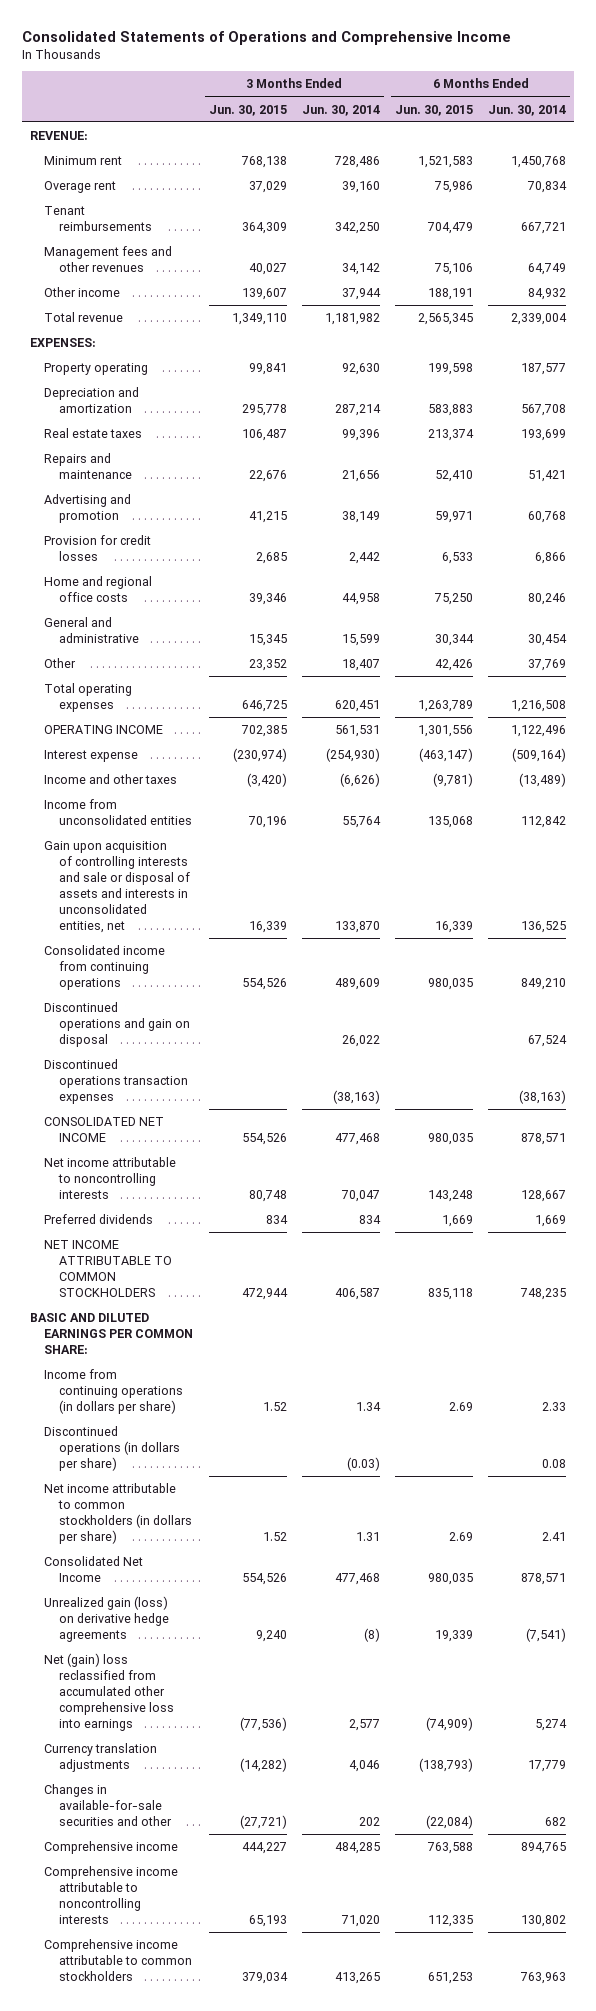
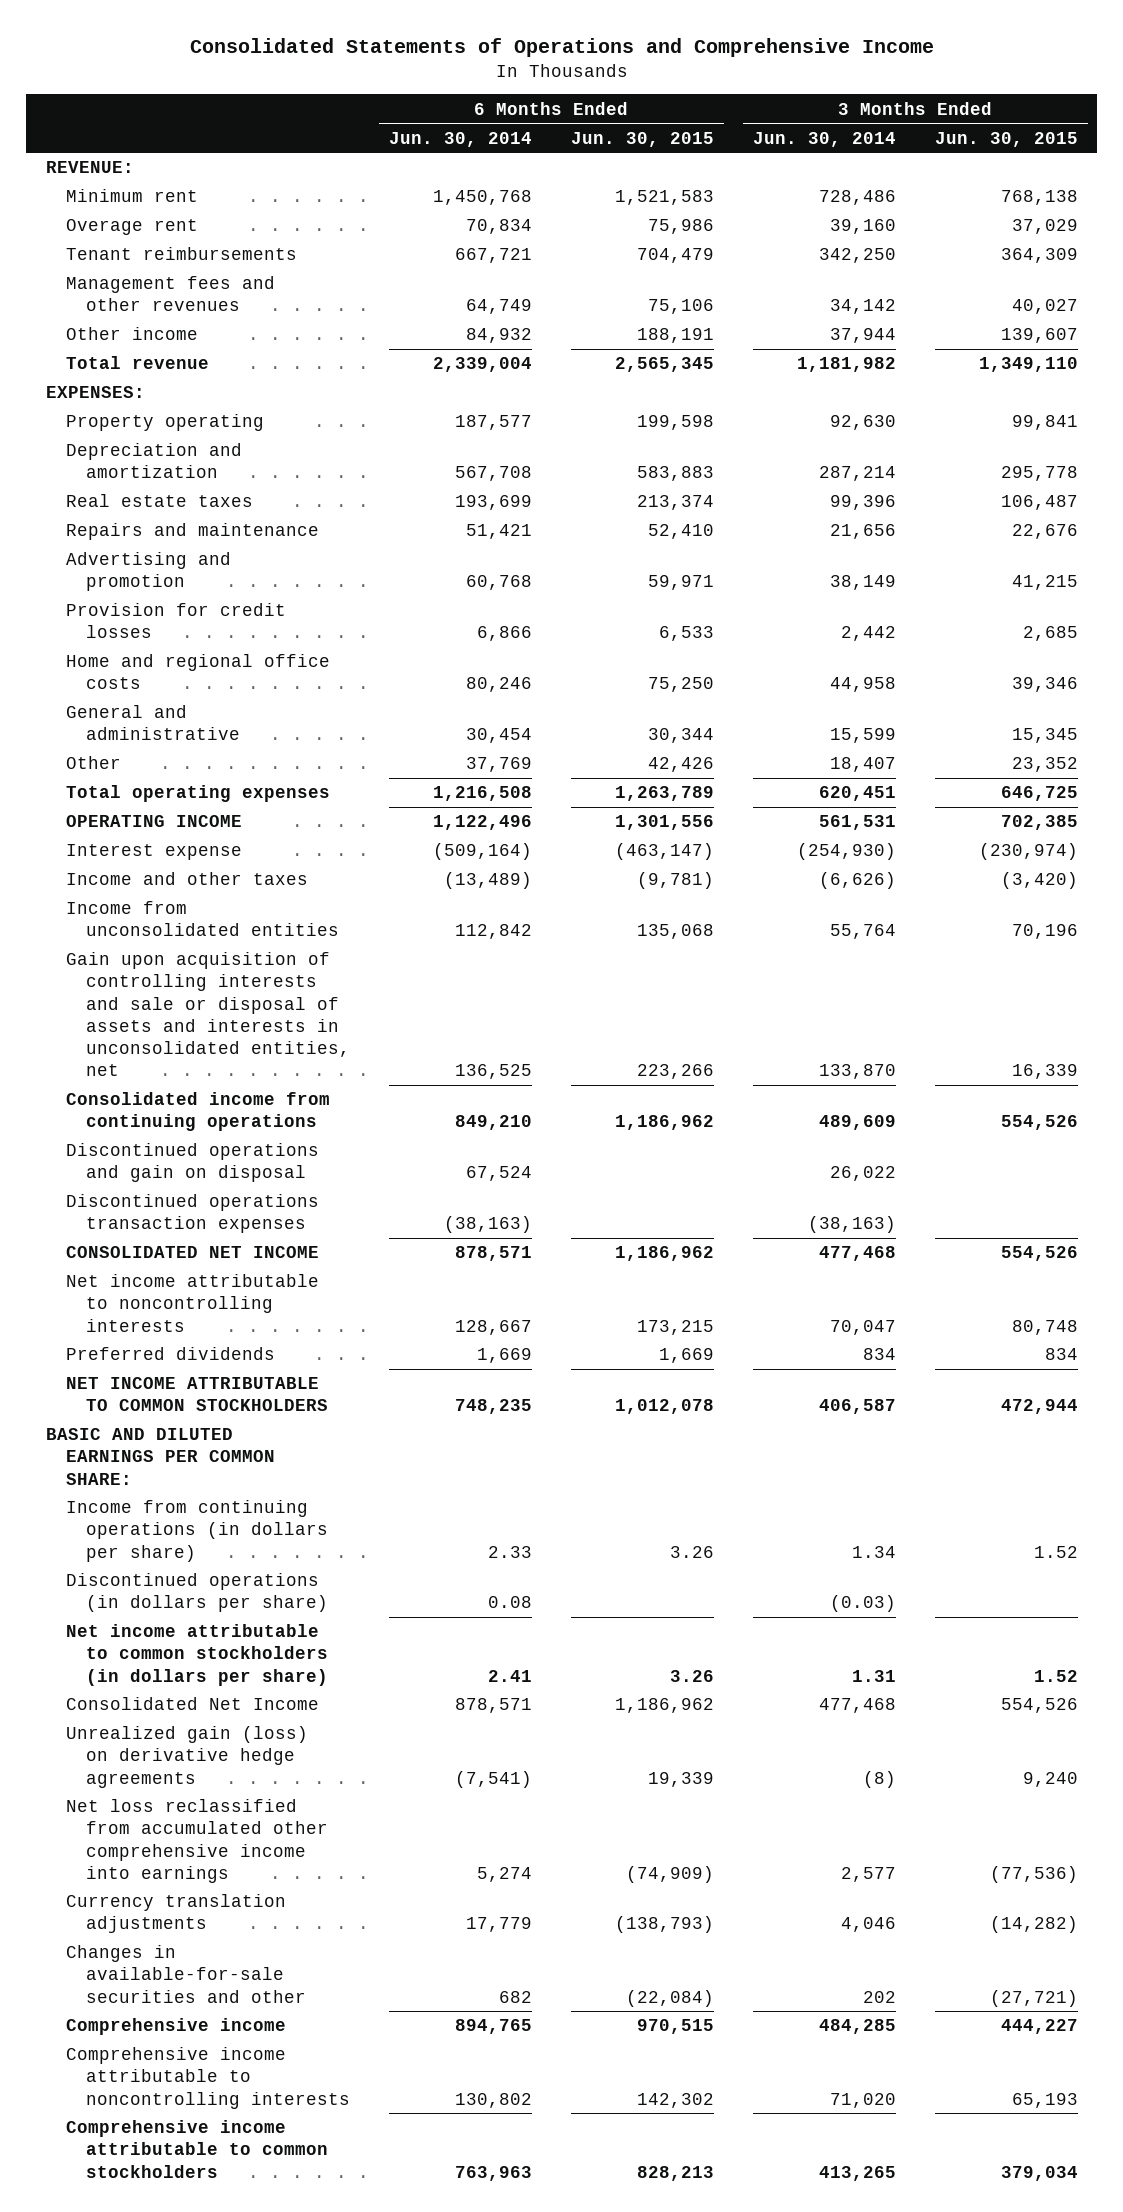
[435,920,474,933] 16,339 -> [636,1063,714,1079] 223,266
[428,977,474,990] 980,035 -> [614,1115,714,1131] 1,186,962
[428,1133,474,1146] 980,035 -> [614,1246,714,1262] 1,186,962
[428,1189,474,1202] 143,248 -> [636,1319,714,1335] 173,215
[428,1287,474,1300] 835,118 -> [614,1399,714,1415] 1,012,078
[449,1401,474,1411] 2.69 -> [669,1545,714,1558] 3.26
[449,1531,474,1541] 2.69 -> [669,1669,714,1682] 3.26
[428,1573,474,1586] 980,035 -> [614,1698,714,1714] 1,186,962
[44,1653,175,1731] Net (gain) loss reclassified from accumulated other comprehensive loss into earnings -> [65,1799,328,1883] Net loss reclassified from accumulated other comprehensive income into earnings
[427,1842,474,1855] 763,588 -> [636,2019,714,2035] 970,515
[428,1914,474,1927] 112,335 -> [636,2092,714,2108] 142,302
[428,1971,474,1984] 651,253 -> [636,2165,714,2181] 828,213

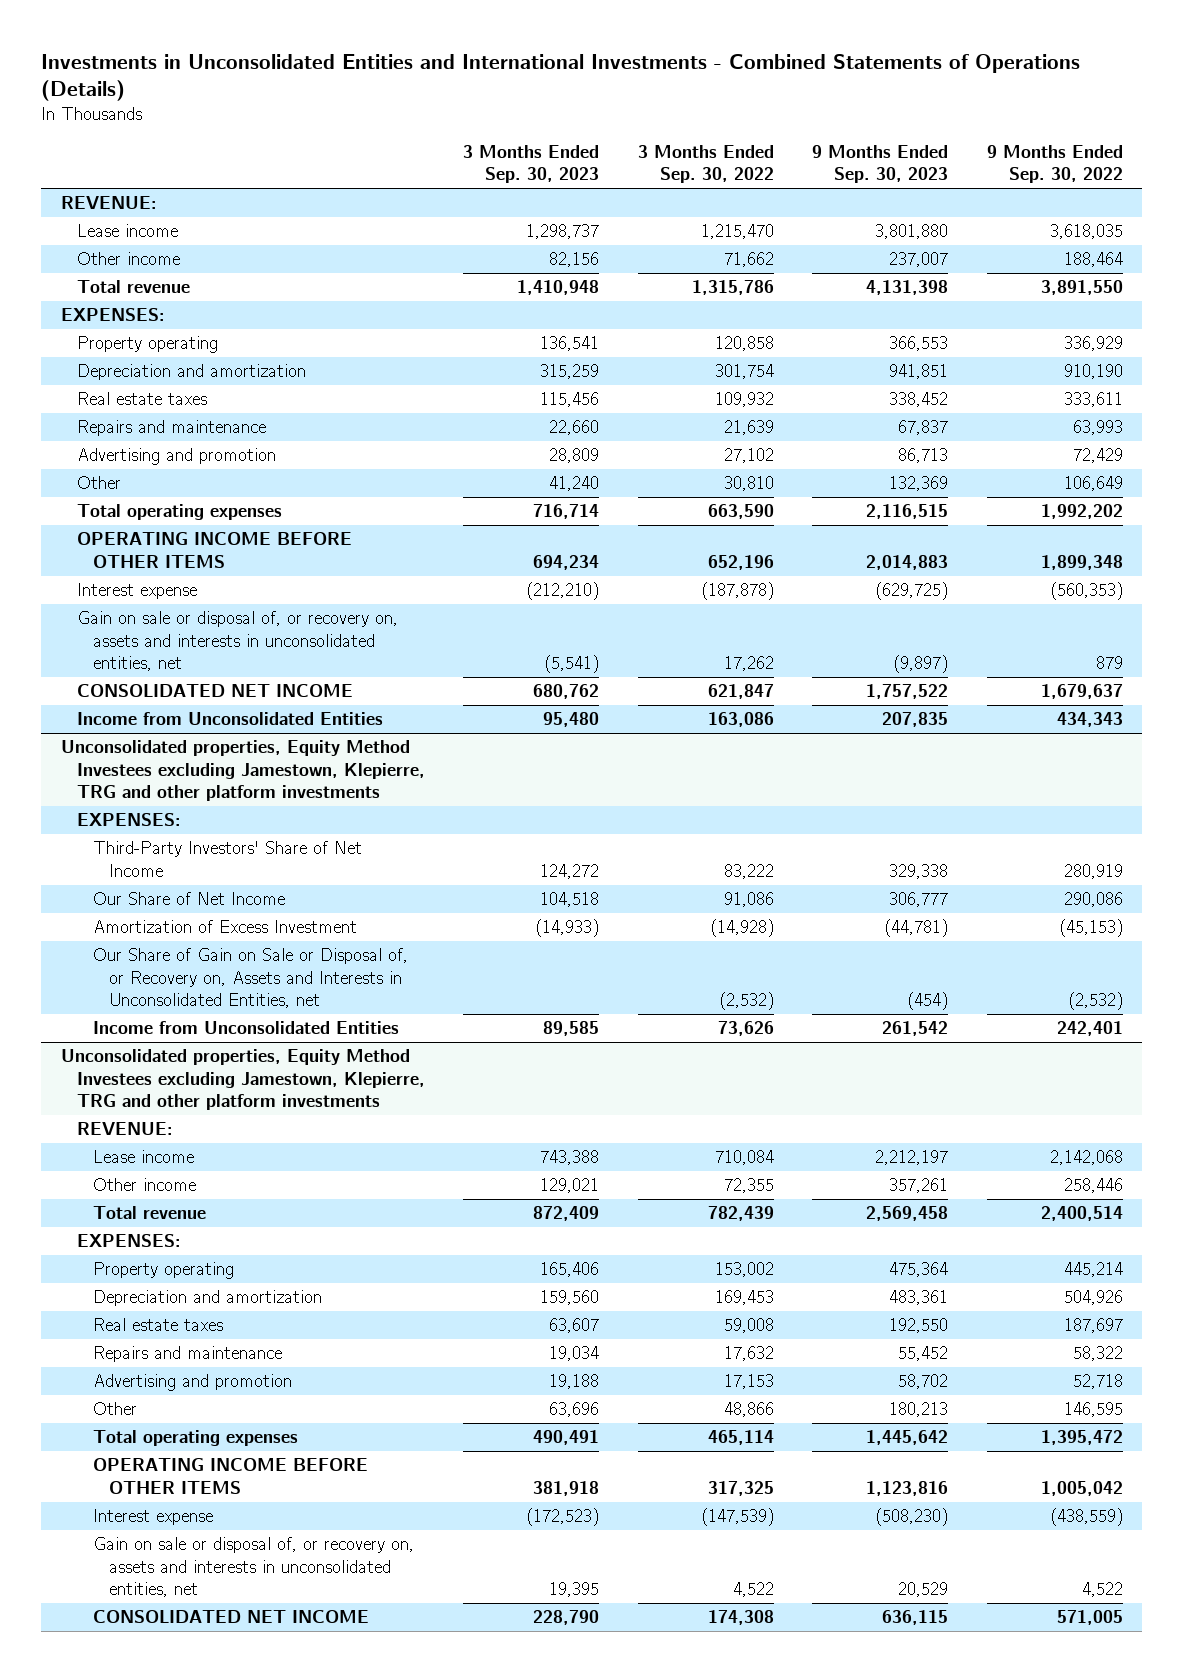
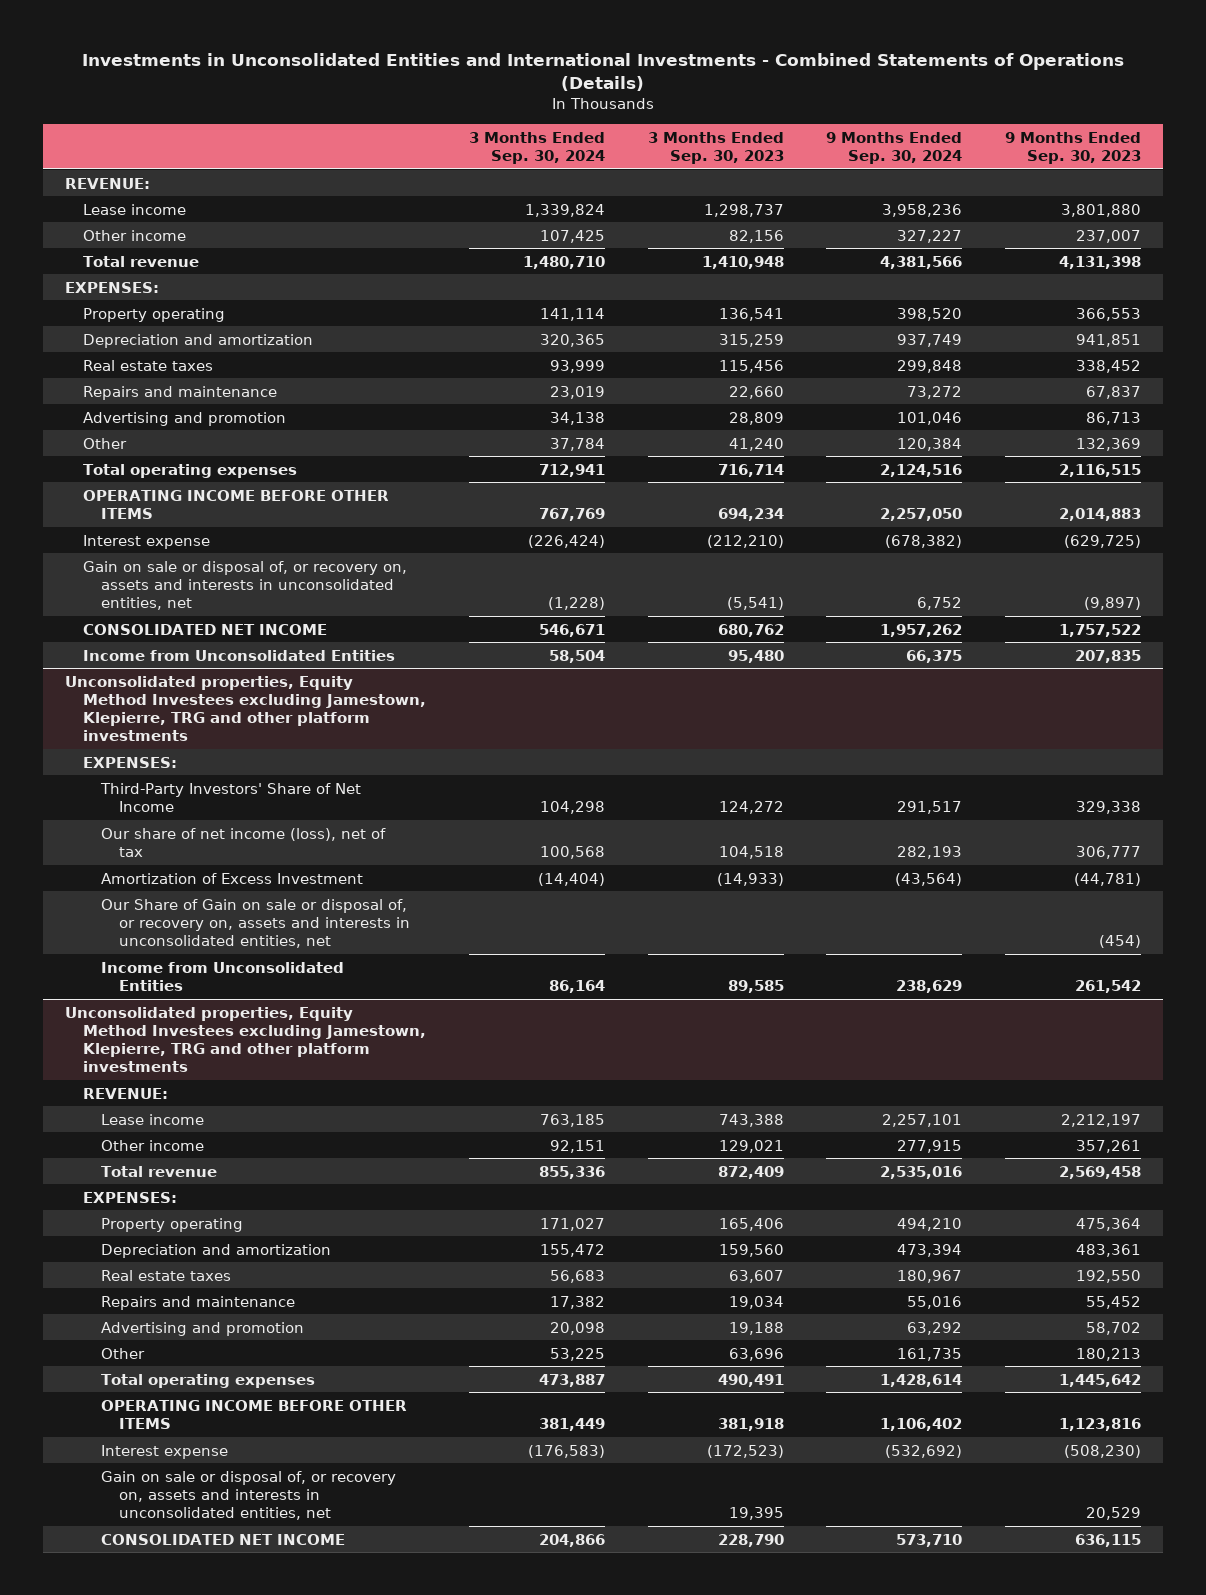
[637,144,774,184] 3 Months Ended Sep. 30, 2022 -> none
[986,144,1123,184] 9 Months Ended Sep. 30, 2022 -> none
none -> [468,131,605,164] 3 Months Ended Sep. 30, 2024
none -> [826,131,963,164] 9 Months Ended Sep. 30, 2024
[92,892,285,906] Our Share of Net Income -> [100,827,386,857] Our share of net income (loss), net of tax
[92,948,408,1009] Our Share of Gain on Sale or Disposal of, or Recovery on, Assets and Interests in Unconsolidated Entities, net -> [100,898,411,949] Our Share of Gain on sale or disposal of, or recovery on, assets and interests in unconsolidated entities, net

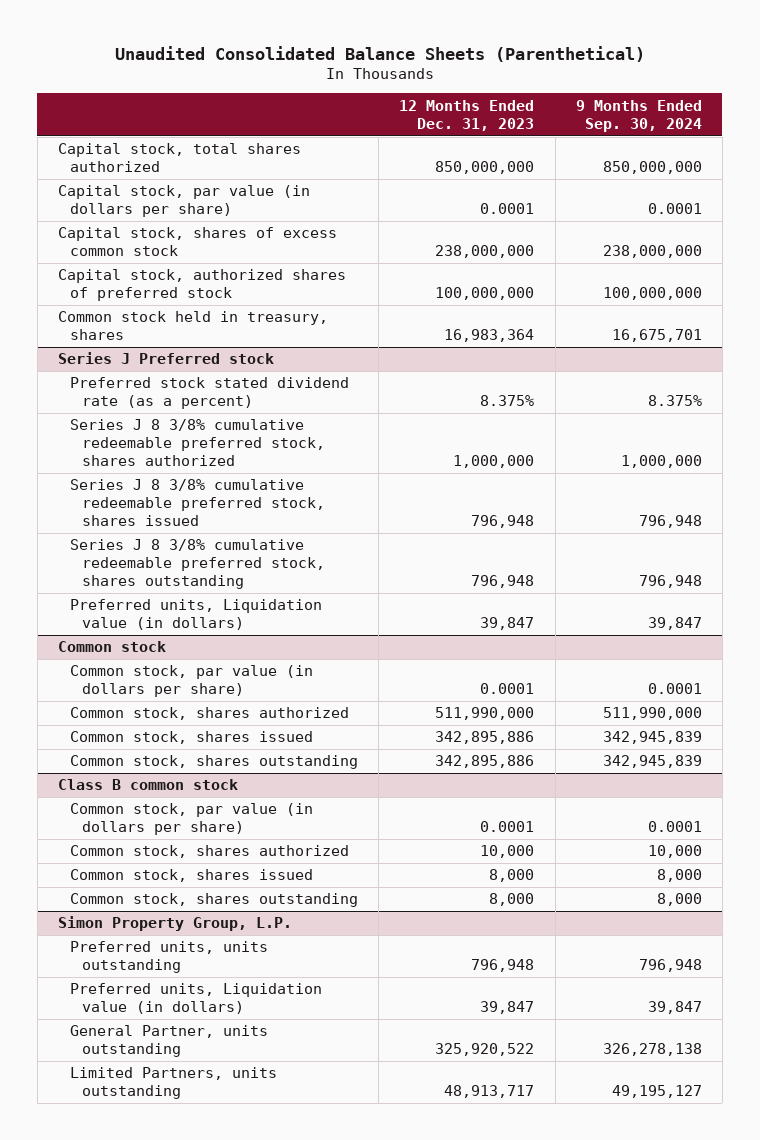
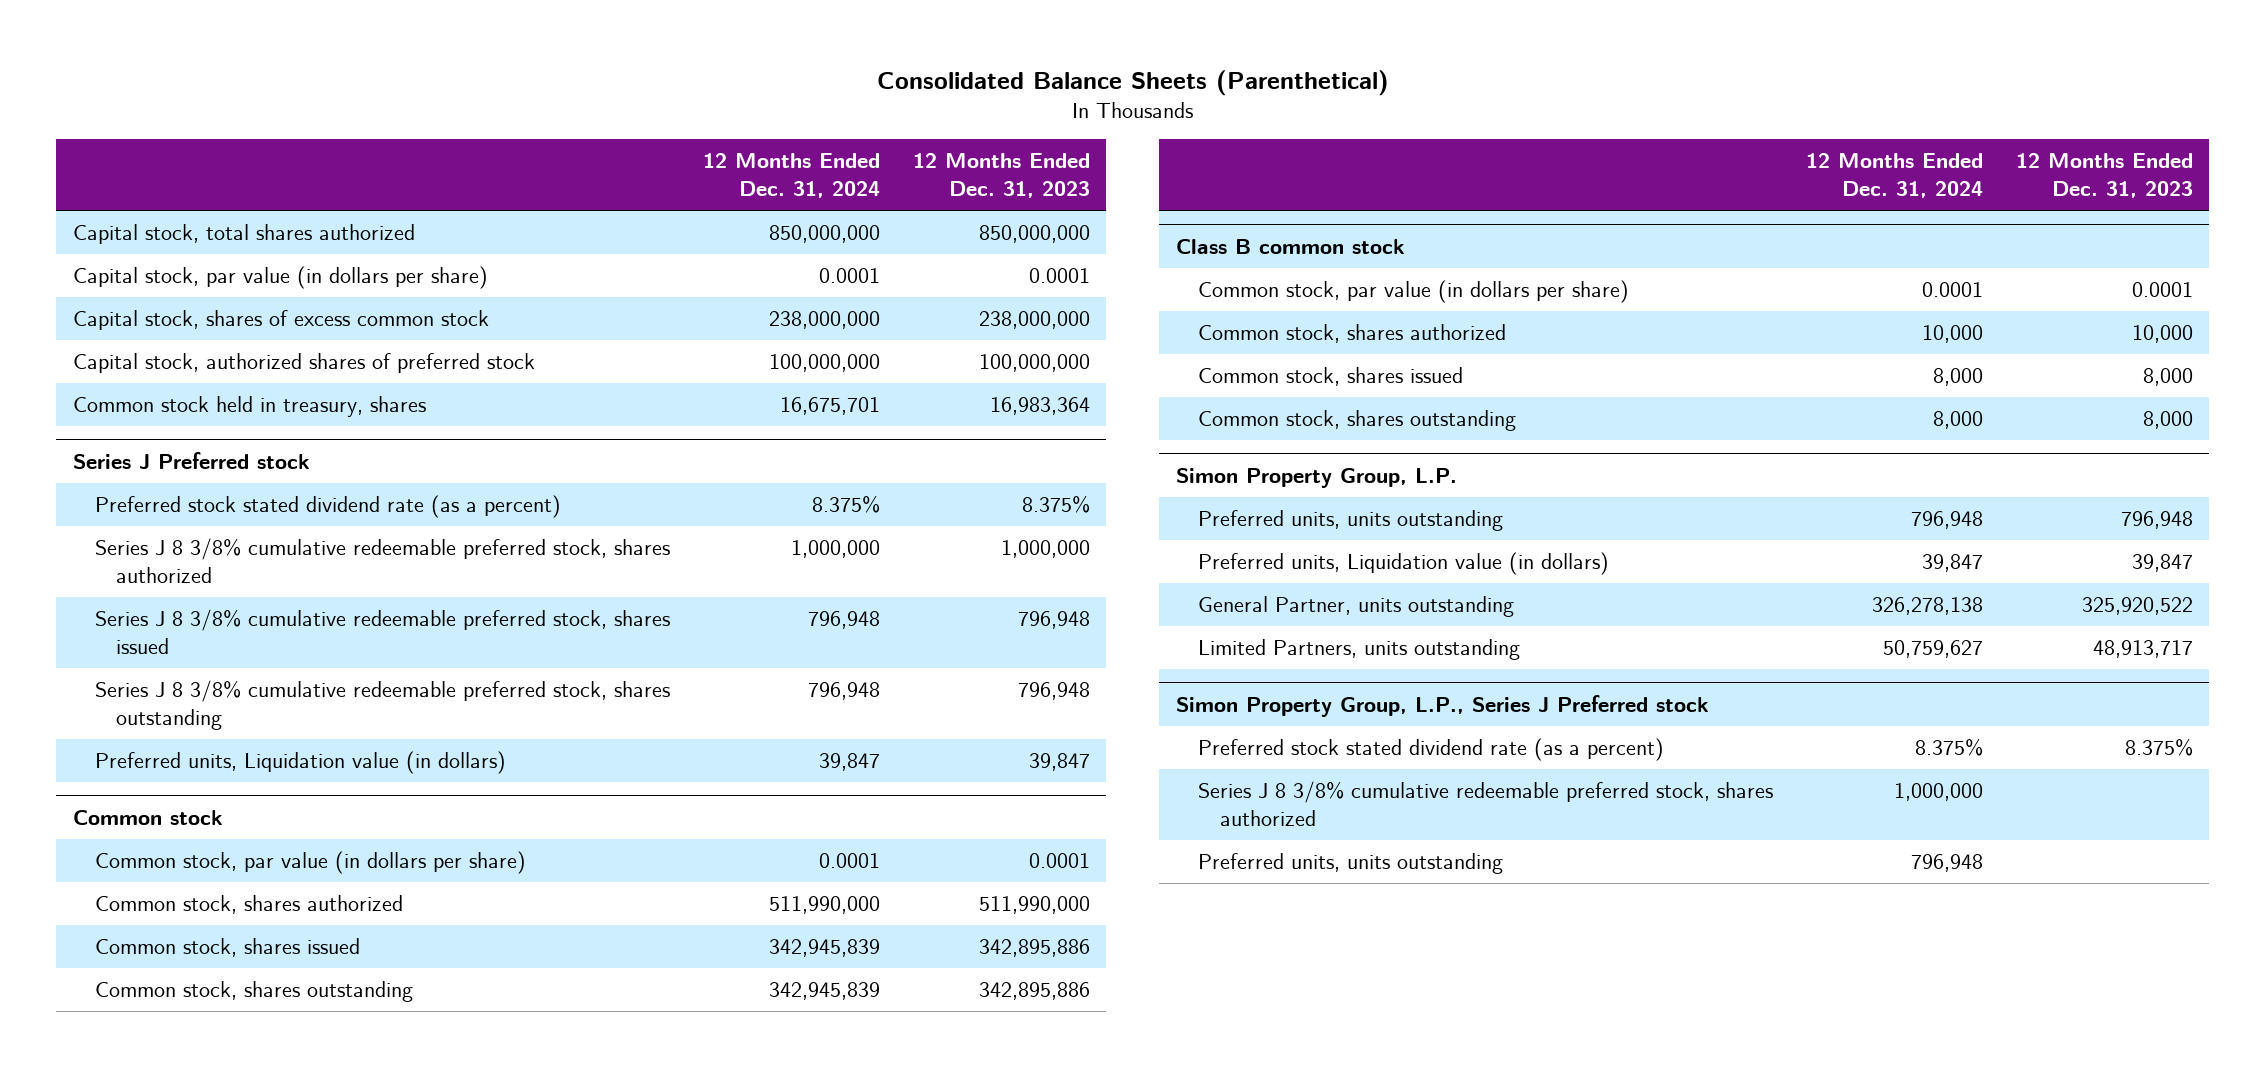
[114,45,645,62] Unaudited Consolidated Balance Sheets (Parenthetical) -> [876,70,1389,97] Consolidated Balance Sheets (Parenthetical)
[575,99,702,132] 9 Months Ended Sep. 30, 2024 -> none
none -> [702,153,880,199] 12 Months Ended Dec. 31, 2024
none -> [1175,694,1709,717] Simon Property Group, L.P., Series J Preferred stock
none -> [1197,738,1664,762] Preferred stock stated dividend rate (as a percent)
none -> [1197,781,1773,826] Series J 8 3/8% cumulative redeemable preferred stock, shares authorized
none -> [1197,853,1503,875] Preferred units, units outstanding

